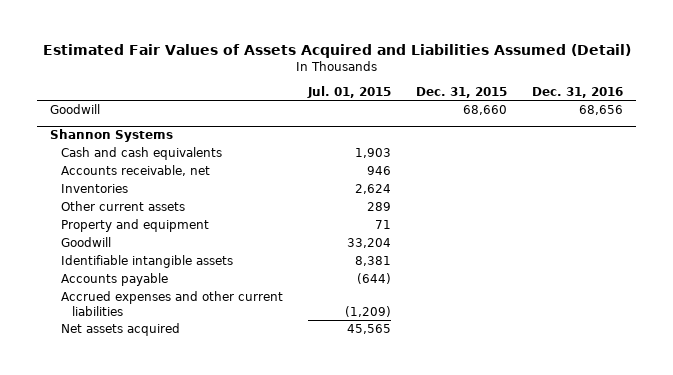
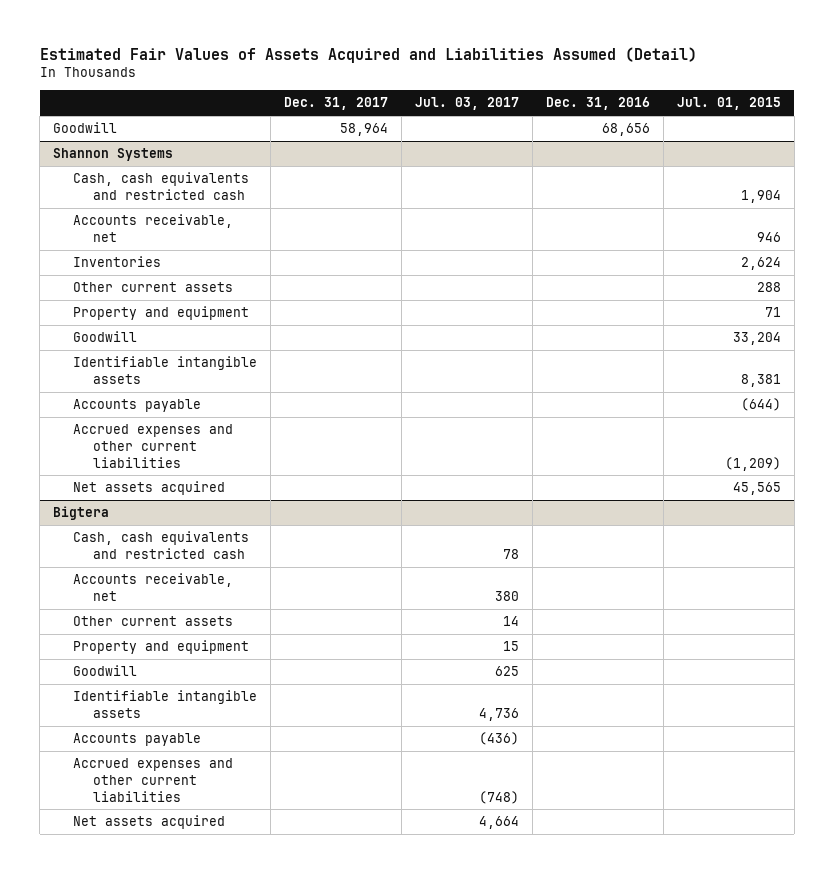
[416,86,508,98] Dec. 31, 2015 -> none
none -> [283,97,388,111] Dec. 31, 2017
none -> [414,97,519,111] Jul. 03, 2017
[60,147,222,161] Cash and cash equivalents -> [72,172,249,200] Cash, cash equivalents and restricted cash
[355,148,392,159] 1,903 -> [740,189,781,203] 1,904
[367,202,392,212] 289 -> [756,282,781,293] 288
none -> [53,506,110,521] Bigtera
none -> [72,531,249,559] Cash, cash equivalents and restricted cash
none -> [72,573,233,601] Accounts receivable, net
none -> [72,616,233,627] Other current assets
none -> [72,640,249,655] Property and equipment
none -> [72,665,137,677] Goodwill
none -> [72,690,257,718] Identifiable intangible assets
none -> [72,733,201,747] Accounts payable
none -> [72,758,233,802] Accrued expenses and other current liabilities
none -> [72,815,225,830] Net assets acquired

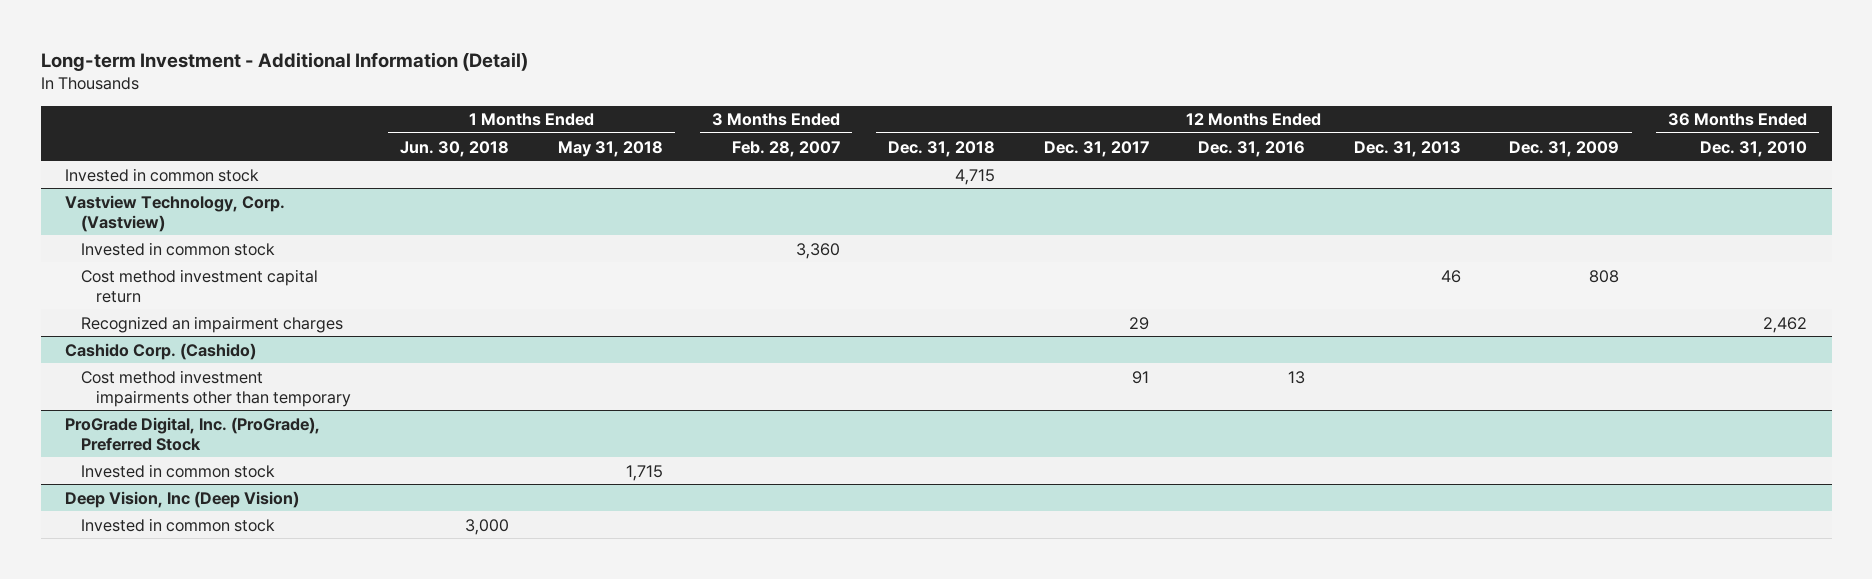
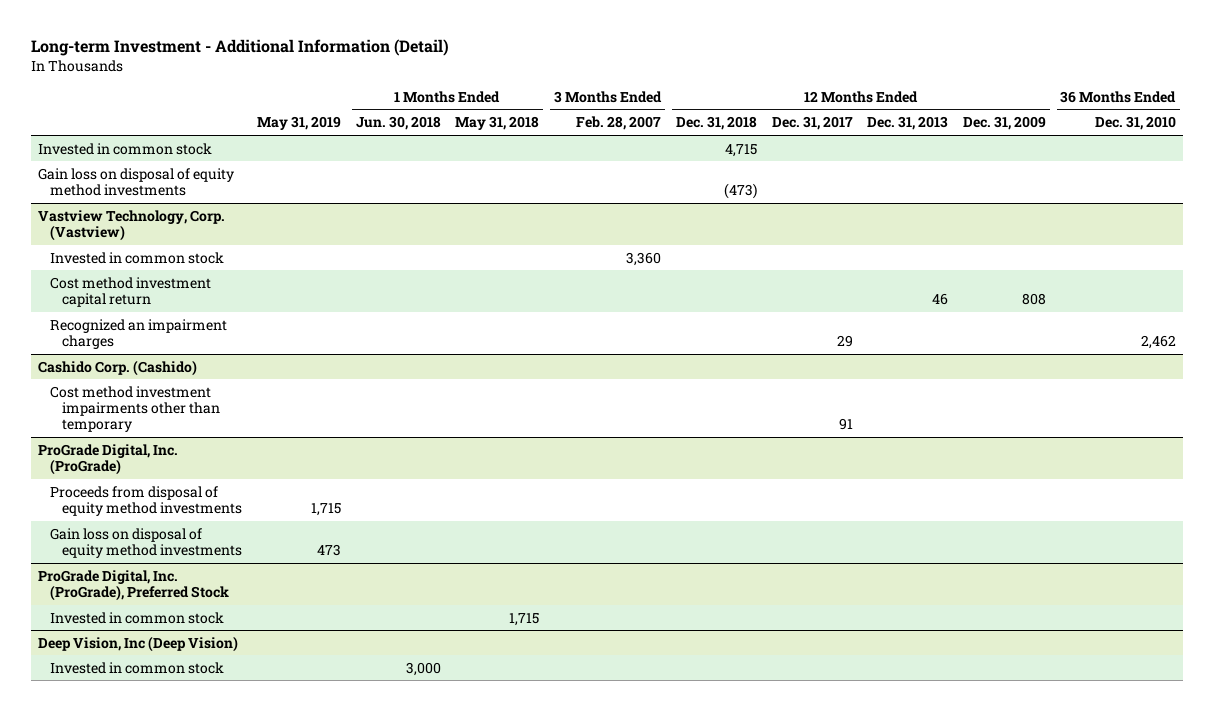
[1197,140,1305,157] Dec. 31, 2016 -> none
none -> [256,116,341,131] May 31, 2019
none -> [37,167,234,196] Gain loss on disposal of equity method investments
none -> [37,443,178,475] ProGrade Digital, Inc. (ProGrade)
none -> [49,485,243,516] Proceeds from disposal of equity method investments
none -> [49,527,243,558] Gain loss on disposal of equity method investments

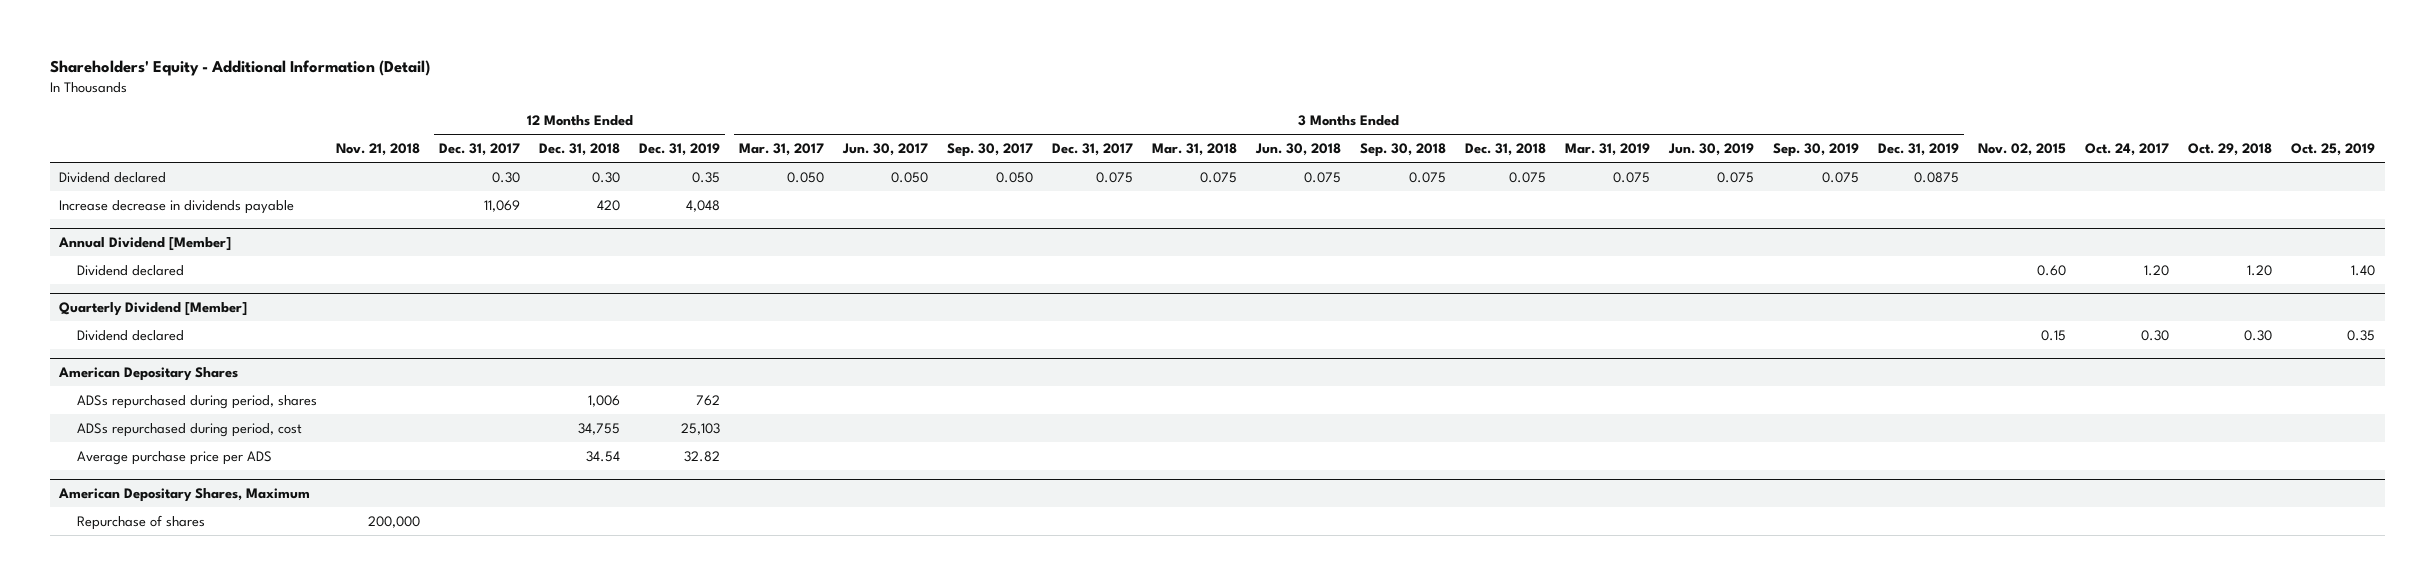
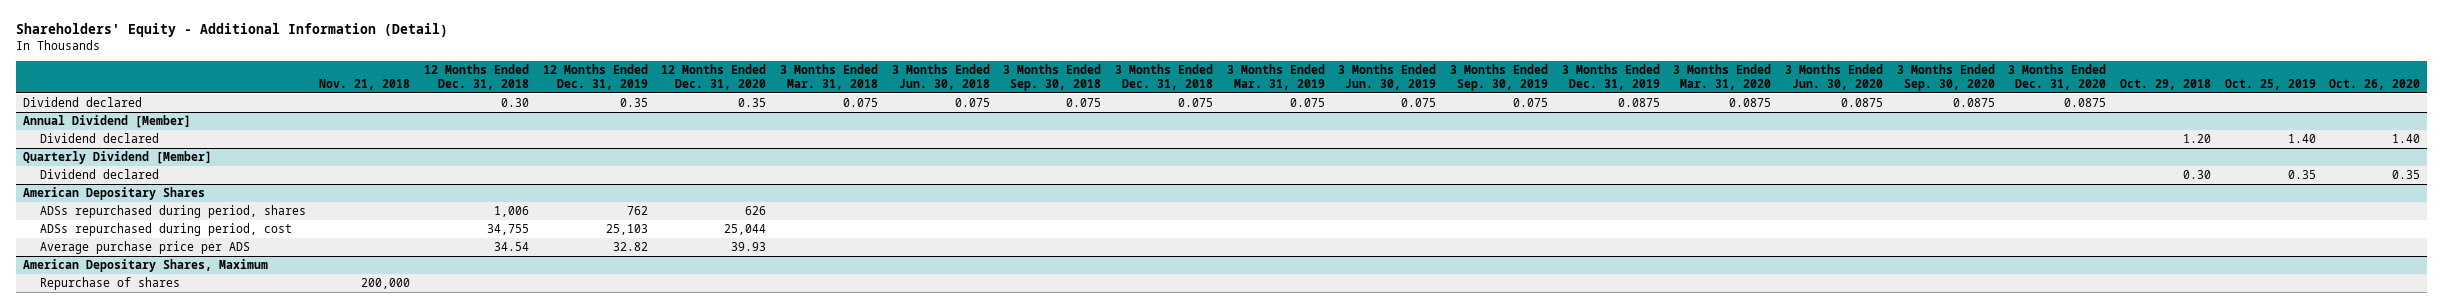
[439,142,521,156] Dec. 31, 2017 -> none
[739,142,825,156] Mar. 31, 2017 -> none
[842,142,929,156] Jun. 30, 2017 -> none
[947,142,1034,157] Sep. 30, 2017 -> none
[1052,142,1134,156] Dec. 31, 2017 -> none
[1978,142,2067,156] Nov. 02, 2015 -> none
[2085,142,2170,156] Oct. 24, 2017 -> none
none -> [661,63,767,90] 12 Months Ended Dec. 31, 2020
none -> [1673,63,1772,90] 3 Months Ended Mar. 31, 2020
none -> [1784,63,1883,90] 3 Months Ended Jun. 30, 2020
none -> [1896,63,1995,91] 3 Months Ended Sep. 30, 2020
none -> [2008,63,2107,90] 3 Months Ended Dec. 31, 2020
none -> [2329,78,2421,90] Oct. 26, 2020
[59,199,295,214] Increase decrease in dividends payable -> none

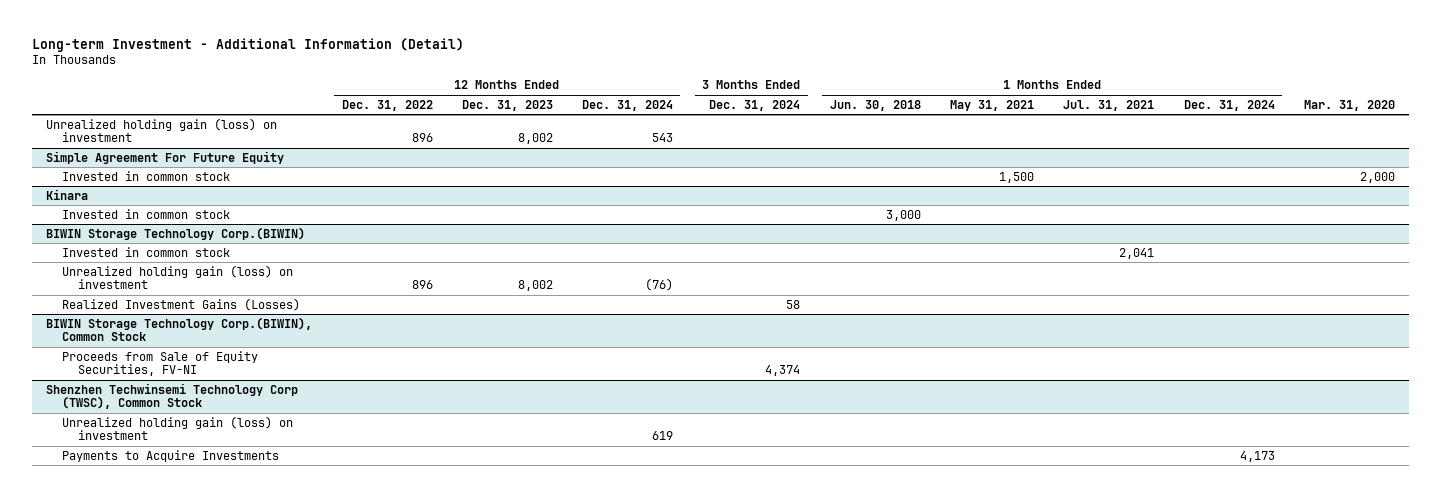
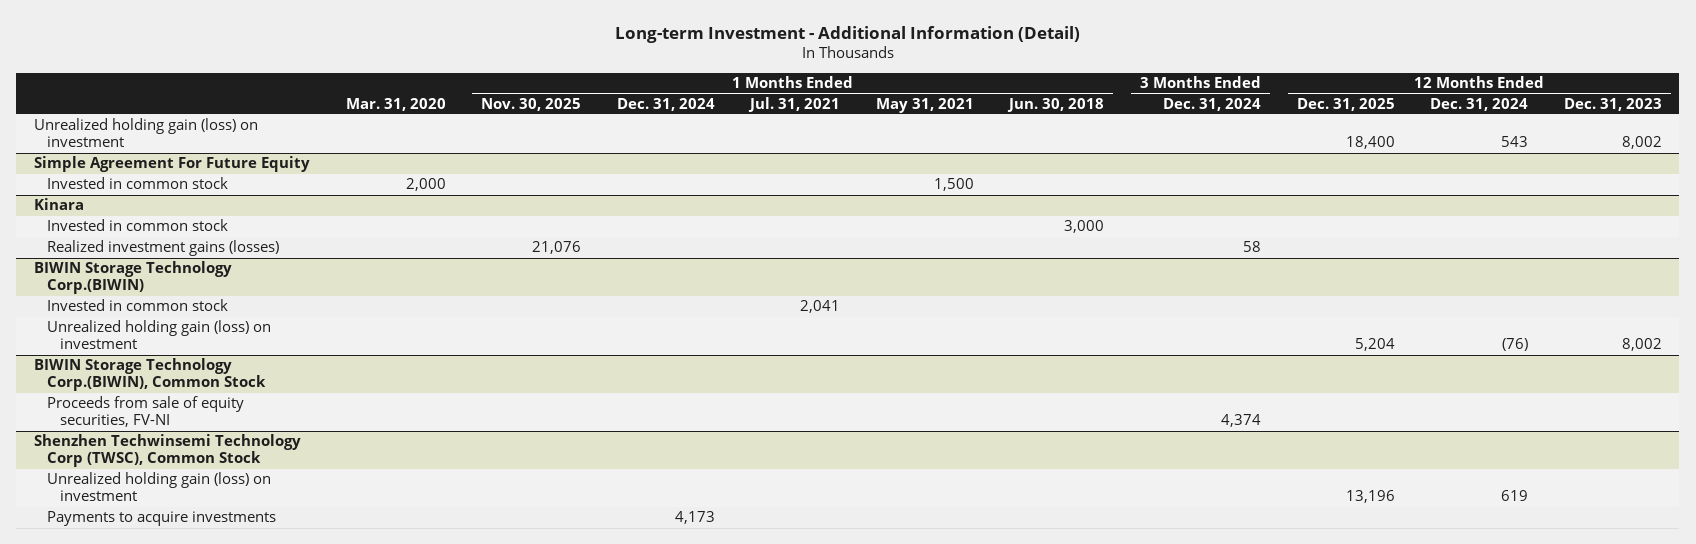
[341,99,433,111] Dec. 31, 2022 -> none
none -> [481,97,582,111] Nov. 30, 2025
none -> [1296,97,1395,111] Dec. 31, 2025
none -> [47,240,280,257] Realized investment gains (losses)
[62,297,301,311] Realized Investment Gains (Losses) -> none
[62,350,259,376] Proceeds from Sale of Equity Securities, FV-NI -> [47,396,245,428] Proceeds from sale of equity securities, FV-NI
[62,449,280,462] Payments to Acquire Investments -> [47,511,277,527] Payments to acquire investments

